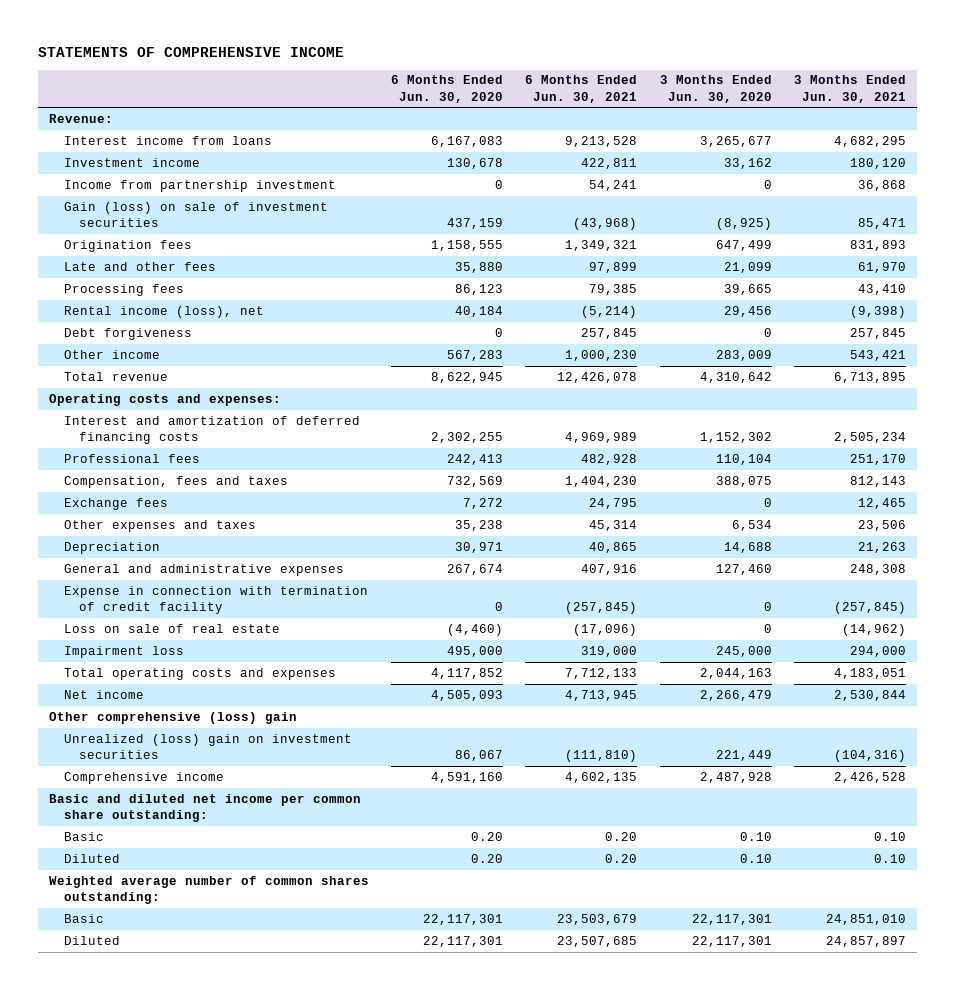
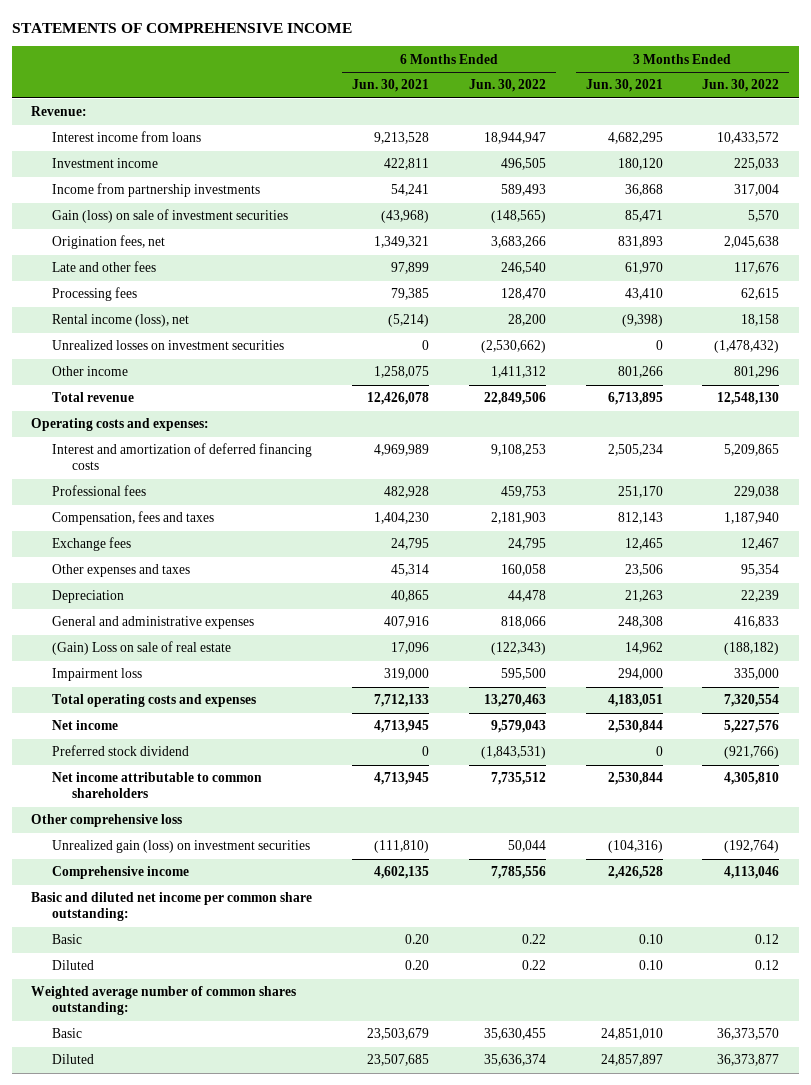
[391,75,504,103] 6 Months Ended Jun. 30, 2020 -> none
[659,75,772,103] 3 Months Ended Jun. 30, 2020 -> none
none -> [468,79,546,93] Jun. 30, 2022
none -> [702,79,780,93] Jun. 30, 2022
[64,179,337,192] Income from partnership investment -> [51,183,260,198] Income from partnership investments
[64,239,193,252] Origination fees -> [51,235,165,250] Origination fees, net
[64,327,193,340] Debt forgiveness -> none
none -> [51,340,284,351] Unrealized losses on investment securities
[565,349,638,361] 1,000,230 -> [374,366,430,379] 1,258,075
[850,349,907,361] 543,421 -> [617,366,663,379] 801,266
[64,585,369,615] Expense in connection with termination of credit facility -> none
[64,623,281,633] Loss on sale of real estate -> [51,641,231,656] (Gain) Loss on sale of real estate
[573,623,638,636] (17,096) -> [391,642,430,655] 17,096
[842,623,907,636] (14,962) -> [624,642,663,655] 14,962
none -> [51,745,189,757] Preferred stock dividend
none -> [51,772,262,799] Net income attributable to common shareholders
[48,711,297,724] Other comprehensive (loss) gain -> [31,814,183,828] Other comprehensive loss
[64,733,353,760] Unrealized (loss) gain on investment securities -> [51,840,310,854] Unrealized gain (loss) on investment securities

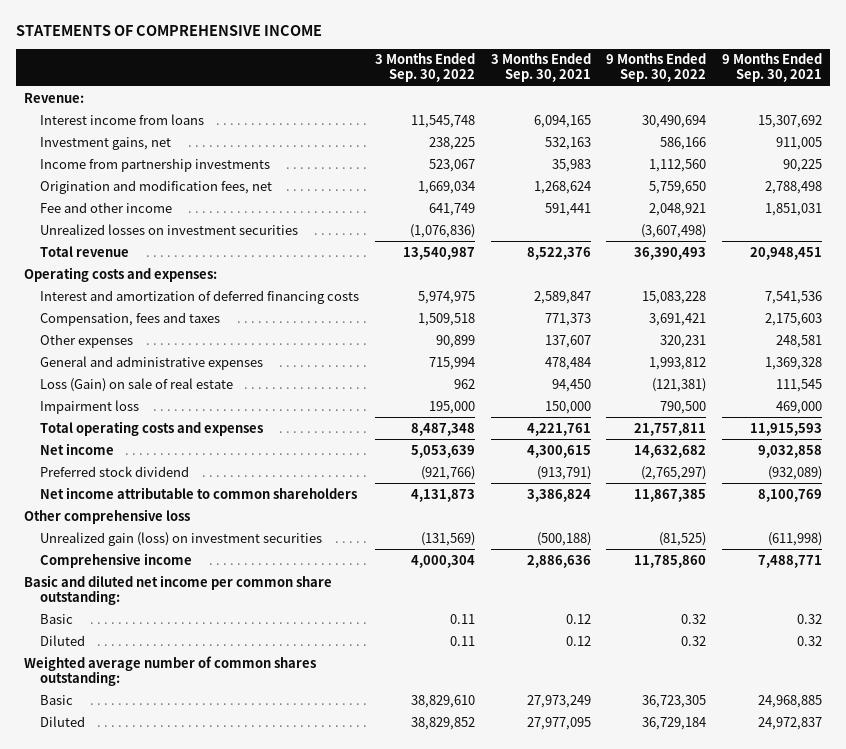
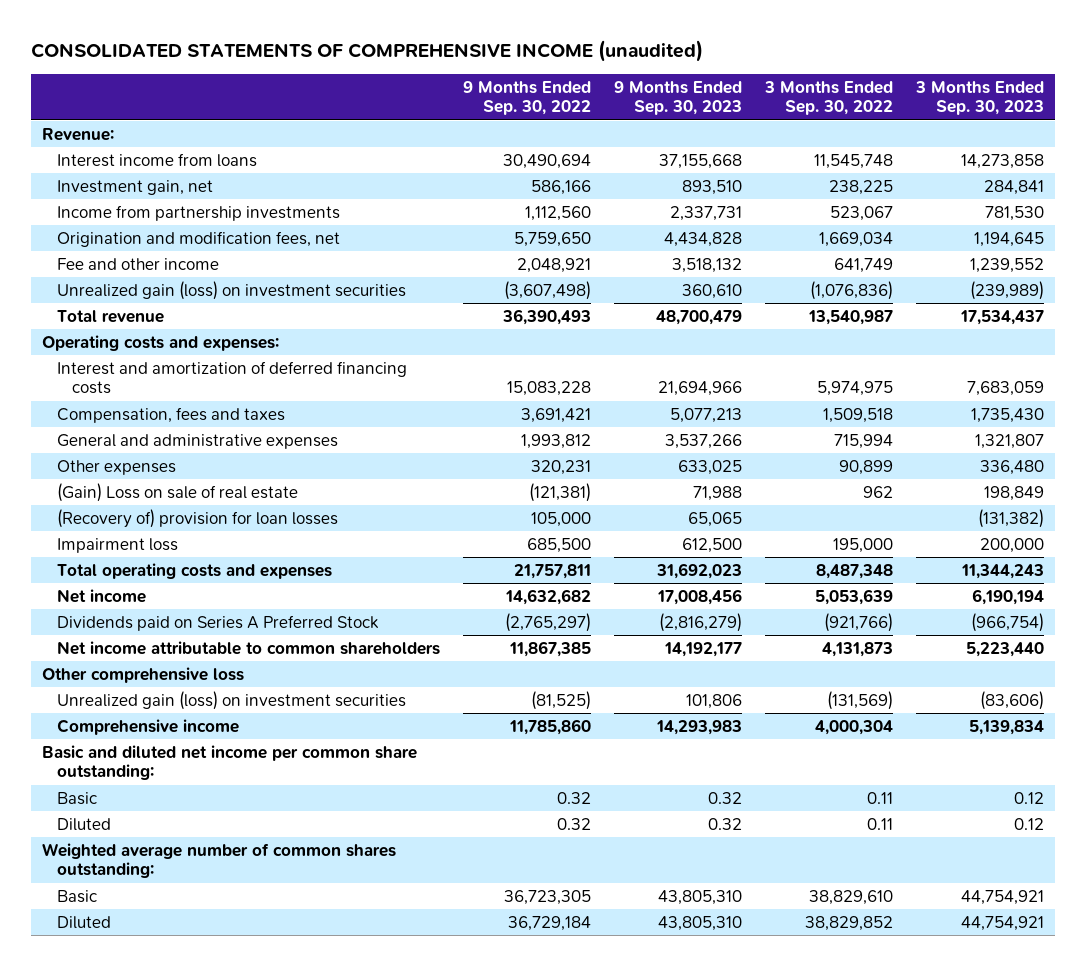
[16,24,323,36] STATEMENTS OF COMPREHENSIVE INCOME -> [30,39,703,62] CONSOLIDATED STATEMENTS OF COMPREHENSIVE INCOME (unaudited)
[490,53,591,83] 3 Months Ended Sep. 30, 2021 -> none
[722,53,823,83] 9 Months Ended Sep. 30, 2021 -> none
none -> [613,80,742,116] 9 Months Ended Sep. 30, 2023
none -> [914,80,1044,116] 3 Months Ended Sep. 30, 2023
[40,136,172,150] Investment gains, net -> [56,179,213,195] Investment gain, net
[40,223,299,235] Unrealized losses on investment securities -> [56,280,406,300] Unrealized gain (loss) on investment securities
[40,333,134,348] Other expenses -> [56,459,176,475] Other expenses
[40,377,234,392] Loss (Gain) on sale of real estate -> [56,482,298,502] (Gain) Loss on sale of real estate
none -> [56,508,338,528] (Recovery of) provision for loan losses
[660,400,707,414] 790,500 -> [526,537,591,553] 685,500
[40,465,190,477] Preferred stock dividend -> [56,614,379,631] Dividends paid on Series A Preferred Stock

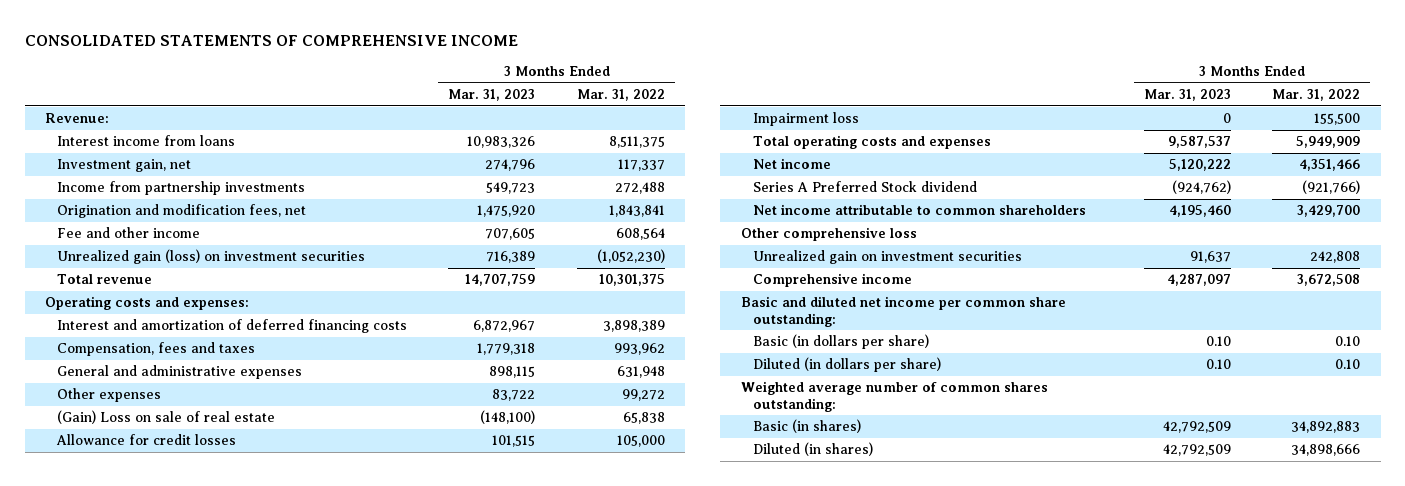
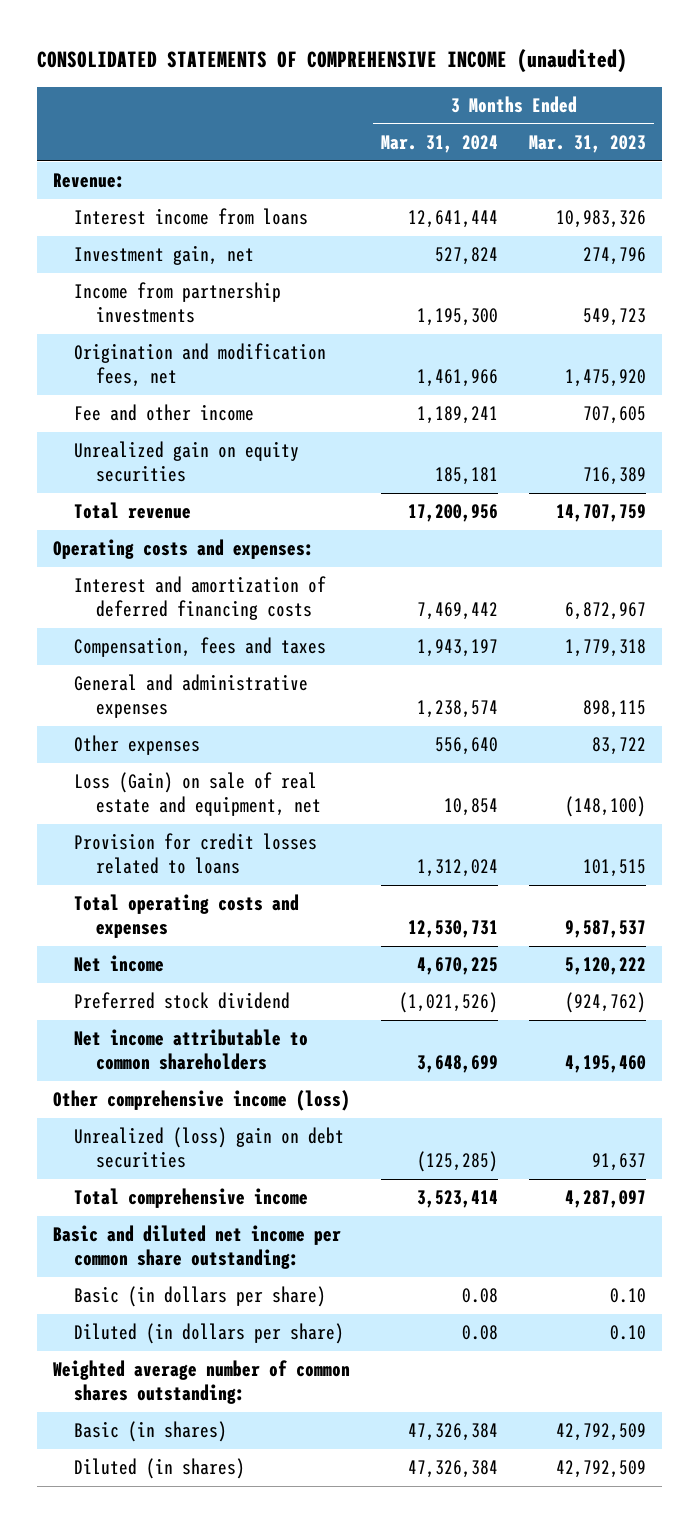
[24,35,518,47] CONSOLIDATED STATEMENTS OF COMPREHENSIVE INCOME -> [37,49,628,74] CONSOLIDATED STATEMENTS OF COMPREHENSIVE INCOME (unaudited)
[576,89,665,102] Mar. 31, 2022 -> none
none -> [381,134,499,153] Mar. 31, 2024
[57,249,366,265] Unrealized gain (loss) on investment securities -> [74,441,300,483] Unrealized gain on equity securities
[752,112,859,127] Impairment loss -> none
[57,410,276,425] (Gain) Loss on sale of real estate -> [74,772,321,817] Loss (Gain) on sale of real estate and equipment, net
[56,434,237,446] Allowance for credit losses -> [74,833,318,875] Provision for credit losses related to loans
[752,181,977,193] Series A Preferred Stock dividend -> [74,992,291,1010] Preferred stock dividend
[740,227,917,242] Other comprehensive loss -> [52,1090,350,1112] Other comprehensive income (loss)
[752,250,1022,265] Unrealized gain on investment securities -> [74,1127,345,1169] Unrealized (loss) gain on debt securities
[752,273,912,288] Comprehensive income -> [74,1188,309,1209] Total comprehensive income

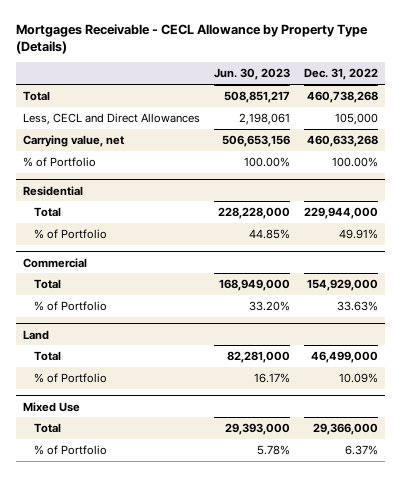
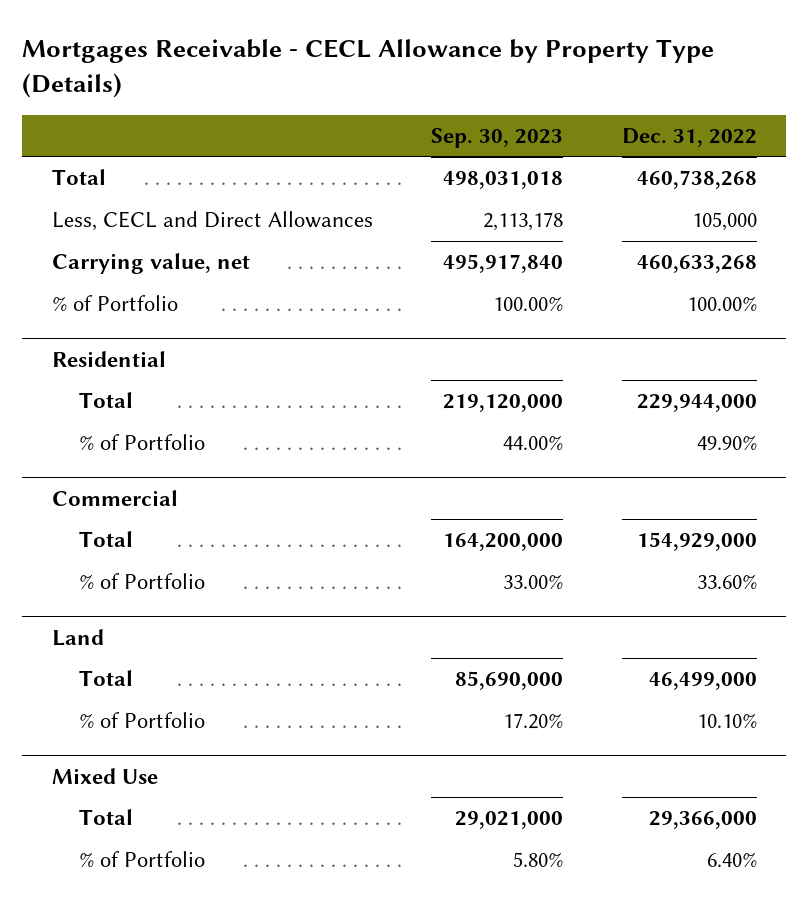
[214,68,291,81] Jun. 30, 2023 -> none
none -> [431,127,564,148] Sep. 30, 2023
[339,228,379,239] 49.91% -> [696,435,757,451] 49.90%
[337,300,379,311] 33.63% -> [696,574,757,590] 33.60%
[339,372,379,383] 10.09% -> [696,713,757,729] 10.10%
[345,444,379,455] 6.37% -> [706,852,757,868] 6.40%

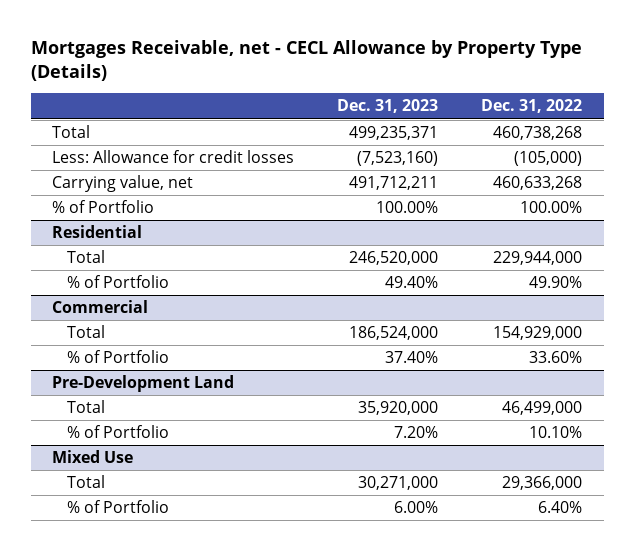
[22,39,715,99] Mortgages Receivable - CECL Allowance by Property Type (Details) -> [30,40,582,82] Mortgages Receivable, net - CECL Allowance by Property Type (Details)
[431,127,564,148] Sep. 30, 2023 -> none
none -> [337,99,439,114] Dec. 31, 2023
[51,211,373,232] Less, CECL and Direct Allowances -> none
none -> [52,150,295,164] Less: Allowance for credit losses
[51,628,104,646] Land -> [52,375,235,393] Pre-Development Land

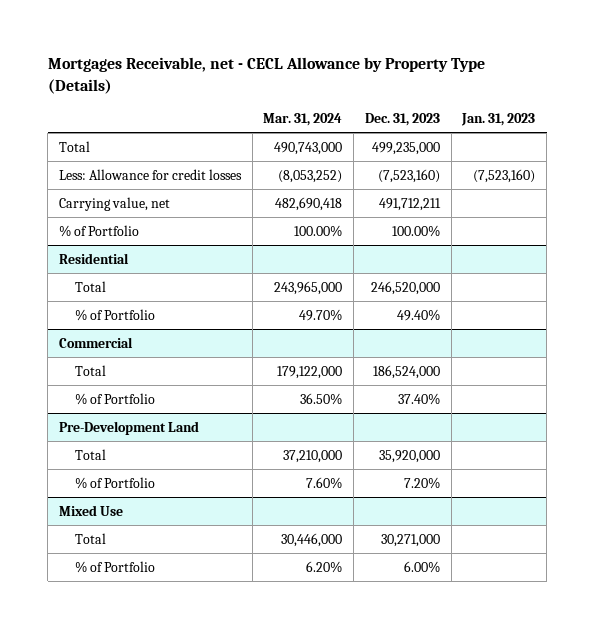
[481,99,583,114] Dec. 31, 2022 -> none
none -> [263,113,343,127] Mar. 31, 2024
none -> [461,113,536,127] Jan. 31, 2023
[349,126,439,141] 499,235,371 -> [371,141,440,155] 499,235,000

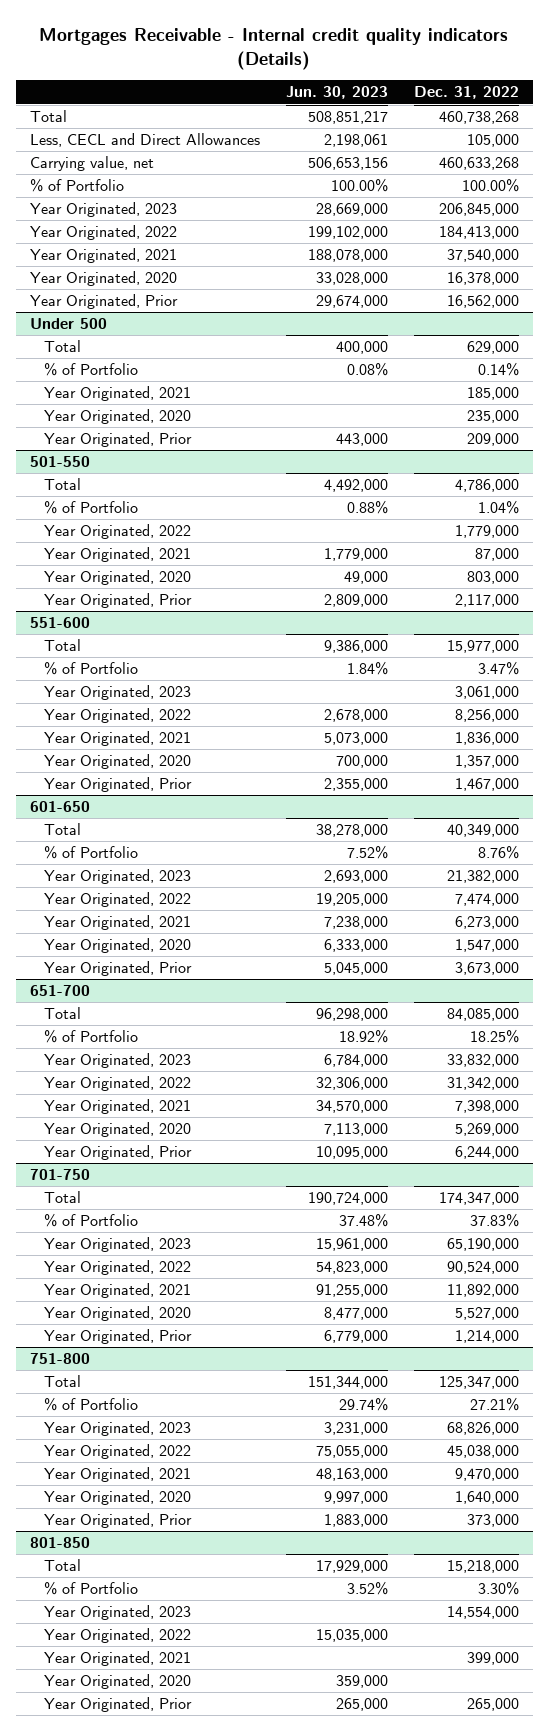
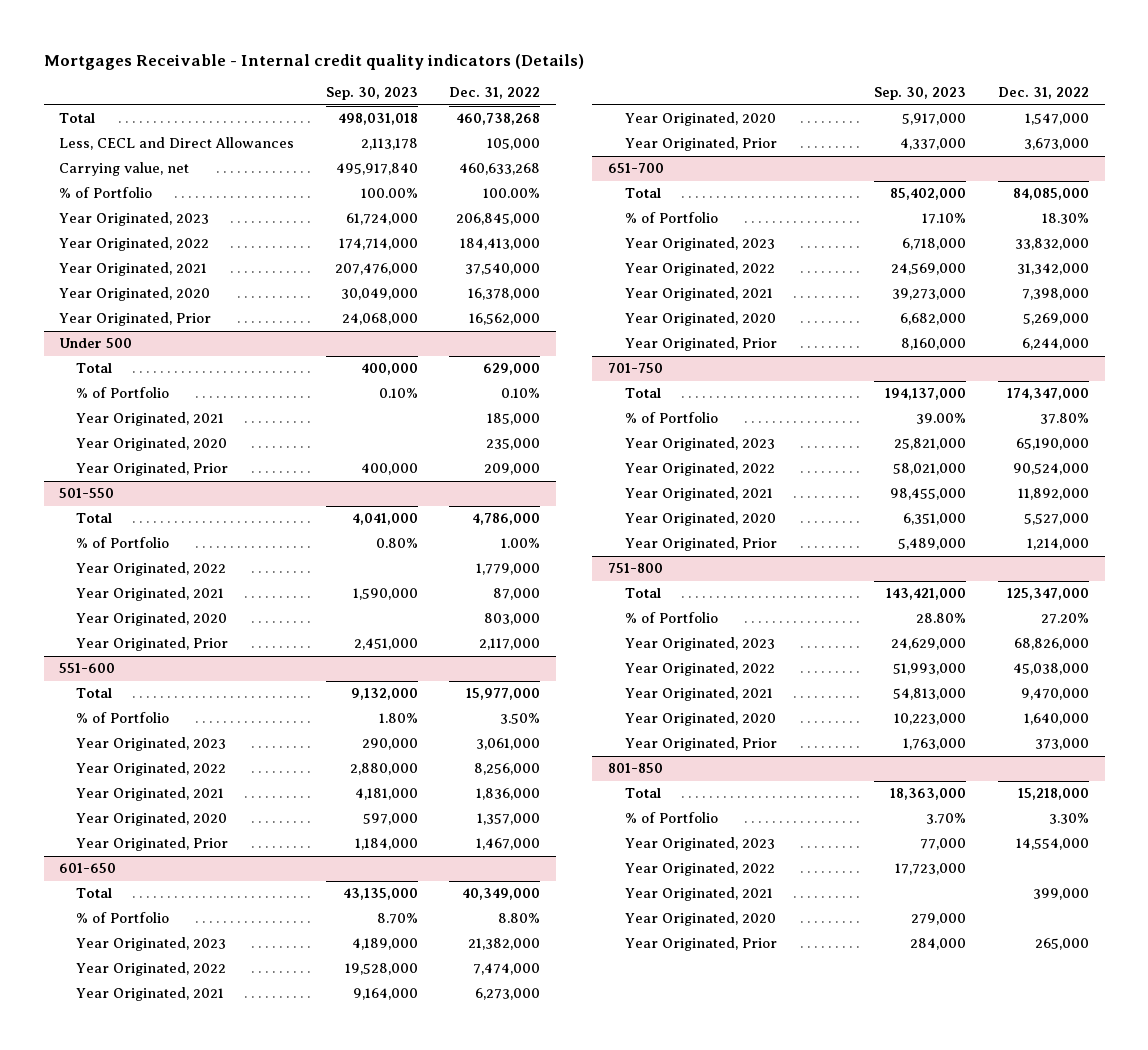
[285,86,388,100] Jun. 30, 2023 -> none
none -> [325,87,418,101] Sep. 30, 2023
[478,362,520,377] 0.14% -> [501,388,541,399] 0.10%
[478,500,520,515] 1.04% -> [501,538,541,549] 1.00%
[478,661,520,676] 3.47% -> [500,713,541,725] 3.50%
[478,845,520,860] 8.76% -> [498,913,541,924] 8.80%
[470,1029,520,1044] 18.25% -> [1042,213,1090,225] 18.30%
[470,1213,520,1228] 37.83% -> [1040,413,1090,425] 37.80%
[470,1397,520,1412] 27.21% -> [1041,613,1090,625] 27.20%

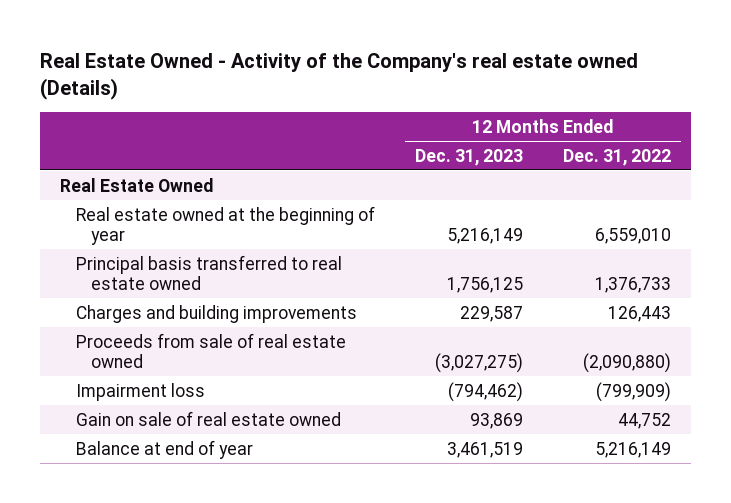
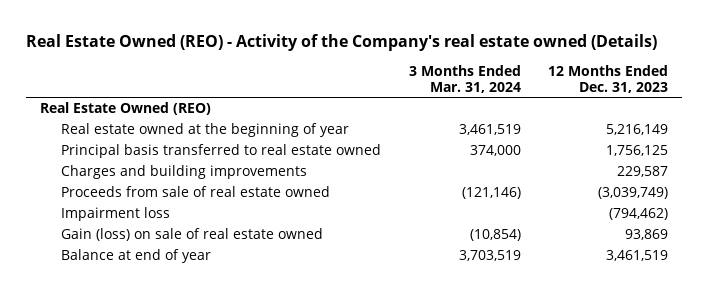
[40,52,639,100] Real Estate Owned - Activity of the Company's real estate owned (Details) -> [26,33,658,51] Real Estate Owned (REO) - Activity of the Company's real estate owned (Details)
[562,148,671,166] Dec. 31, 2022 -> none
none -> [408,64,521,93] 3 Months Ended Mar. 31, 2024
[60,177,214,192] Real Estate Owned -> [39,102,211,116] Real Estate Owned (REO)
[434,353,523,374] (3,027,275) -> [598,187,669,200] (3,039,749)
[75,410,341,426] Gain on sale of real estate owned -> [61,228,324,242] Gain (loss) on sale of real estate owned

